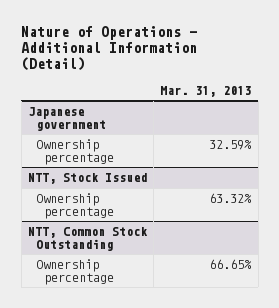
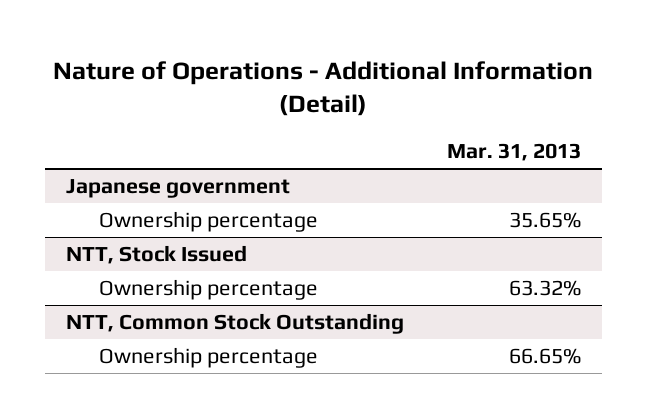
[209,140,253,151] 32.59% -> [508,212,581,229] 35.65%

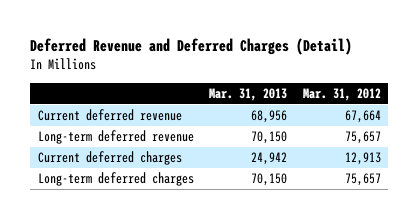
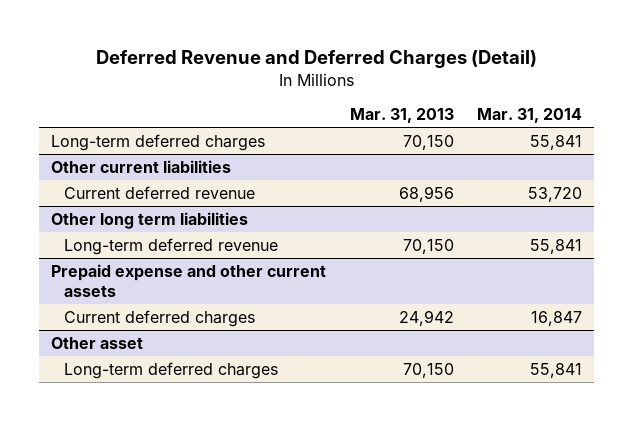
[302,87,381,101] Mar. 31, 2012 -> none
none -> [477,108,583,124] Mar. 31, 2014
none -> [51,133,266,151] Long-term deferred charges
none -> [51,159,232,173] Other current liabilities
none -> [51,211,249,229] Other long term liabilities
none -> [51,263,327,298] Prepaid expense and other current assets
none -> [51,336,144,349] Other asset

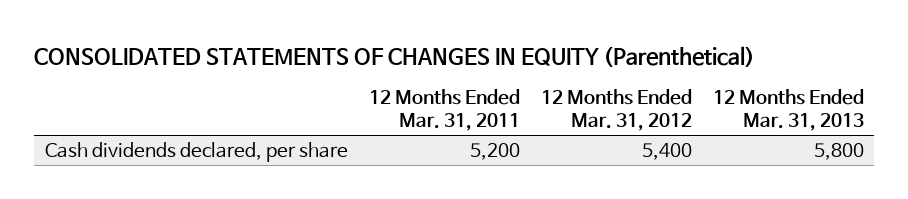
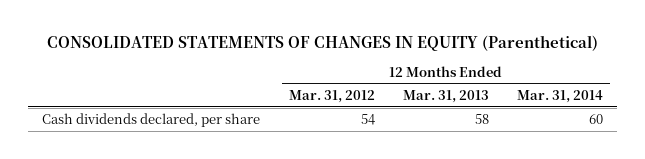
[368,88,520,132] 12 Months Ended Mar. 31, 2011 -> none
none -> [516,90,603,104] Mar. 31, 2014
[641,143,692,161] 5,400 -> [360,114,375,126] 54
[813,143,864,161] 5,800 -> [474,114,489,125] 58

